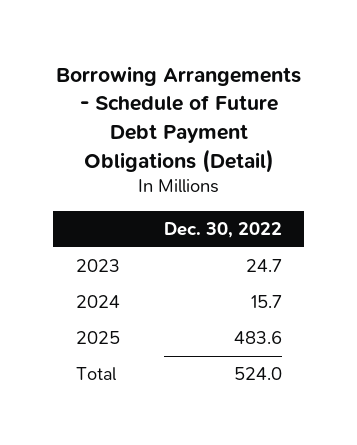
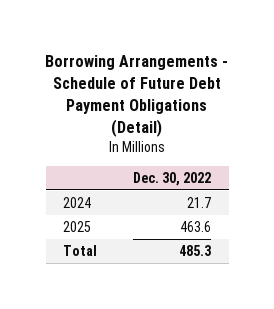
[75,259,120,273] 2023 -> none
[250,295,282,309] 15.7 -> [186,196,211,208] 21.7
[233,331,282,345] 483.6 -> [179,220,211,232] 463.6
[233,367,282,381] 524.0 -> [178,244,211,256] 485.3

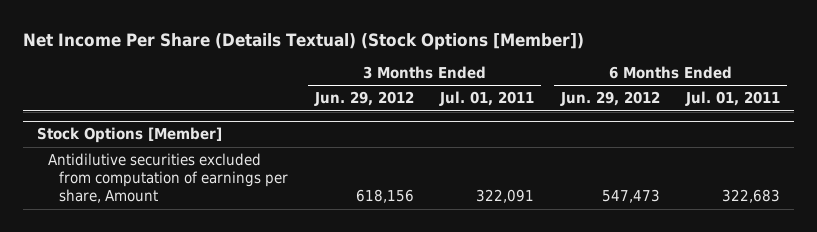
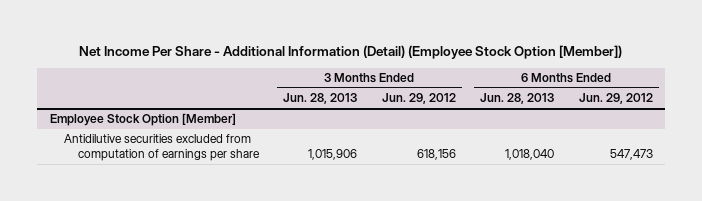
[23,32,585,50] Net Income Per Share (Details Textual) (Stock Options [Member]) -> [79,44,623,59] Net Income Per Share - Additional Information (Detail) (Employee Stock Option [Member])
[439,91,535,107] Jul. 01, 2011 -> none
[685,91,781,107] Jul. 01, 2011 -> none
none -> [283,93,358,105] Jun. 28, 2013
none -> [480,93,555,105] Jun. 28, 2013
[36,127,222,144] Stock Options [Member] -> [49,113,236,127] Employee Stock Option [Member]
[48,152,289,204] Antidilutive securities excluded from computation of earnings per share, Amount -> [63,134,260,162] Antidilutive securities excluded from computation of earnings per share

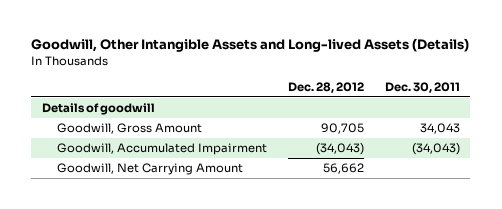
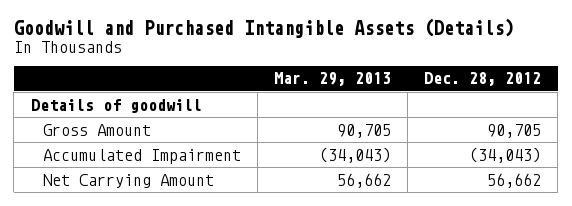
[31,38,470,53] Goodwill, Other Intangible Assets and Long-lived Assets (Details) -> [13,17,514,38] Goodwill and Purchased Intangible Assets (Details)
[384,81,460,93] Dec. 30, 2011 -> none
none -> [274,72,392,87] Mar. 29, 2013
[56,123,202,135] Goodwill, Gross Amount -> [42,123,151,136] Gross Amount
[56,143,267,156] Goodwill, Accumulated Impairment -> [42,148,241,164] Accumulated Impairment
[56,163,243,176] Goodwill, Net Carrying Amount -> [42,173,214,188] Net Carrying Amount

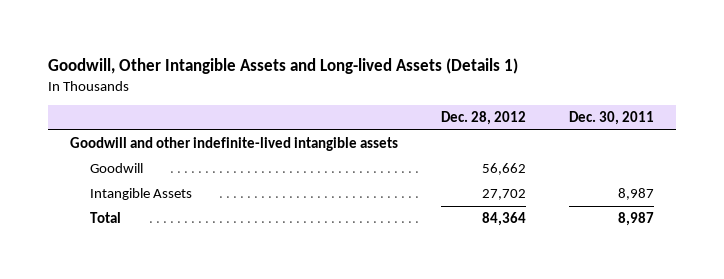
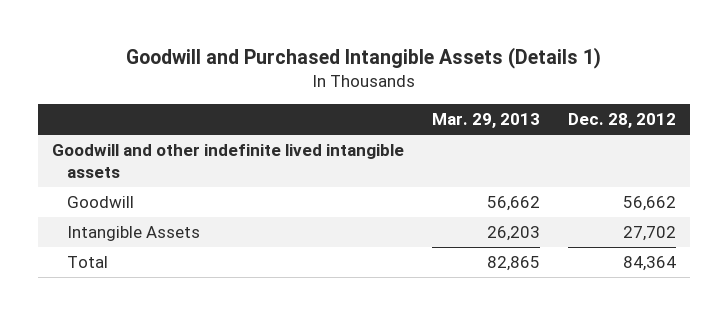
[48,57,519,74] Goodwill, Other Intangible Assets and Long-lived Assets (Details 1) -> [125,47,601,70] Goodwill and Purchased Intangible Assets (Details 1)
[569,111,655,126] Dec. 30, 2011 -> none
none -> [431,113,540,129] Mar. 29, 2013
[69,137,398,152] Goodwill and other indefinite-lived intangible assets -> [51,144,404,178] Goodwill and other indefinite lived intangible assets

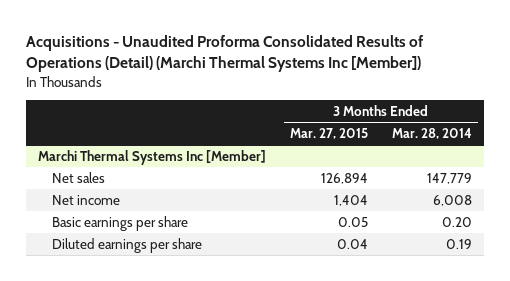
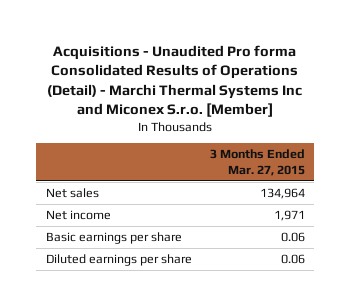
[26,35,424,73] Acquisitions - Unaudited Proforma Consolidated Results of Operations (Detail) (Marchi Thermal Systems Inc [Member]) -> [47,44,303,118] Acquisitions - Unaudited Pro forma Consolidated Results of Operations (Detail) - Marchi Thermal Systems Inc and Miconex S.r.o. [Member]
[391,127,472,139] Mar. 28, 2014 -> none
[37,149,266,165] Marchi Thermal Systems Inc [Member] -> none
[320,172,368,184] 126,894 -> [260,188,306,200] 134,964
[333,194,368,206] 1,404 -> [274,210,306,222] 1,971
[337,216,368,227] 0.05 -> [281,232,306,243] 0.06
[336,238,368,249] 0.04 -> [281,254,306,265] 0.06

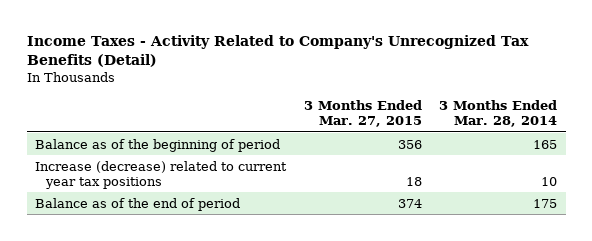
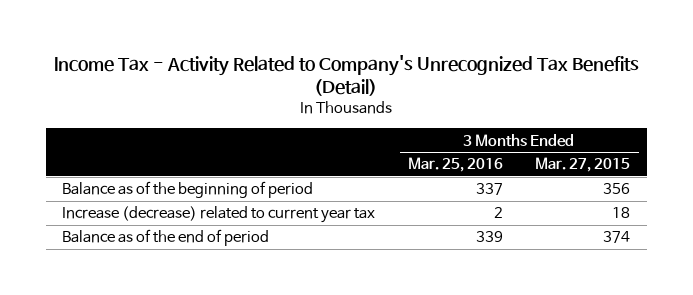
[26,35,529,68] Income Taxes - Activity Related to Company's Unrecognized Tax Benefits (Detail) -> [54,54,640,96] Income Tax - Activity Related to Company's Unrecognized Tax Benefits (Detail)
[438,99,557,127] 3 Months Ended Mar. 28, 2014 -> none
none -> [407,157,503,173] Mar. 25, 2016
[35,160,288,189] Increase (decrease) related to current year tax positions -> [62,206,376,224] Increase (decrease) related to current year tax

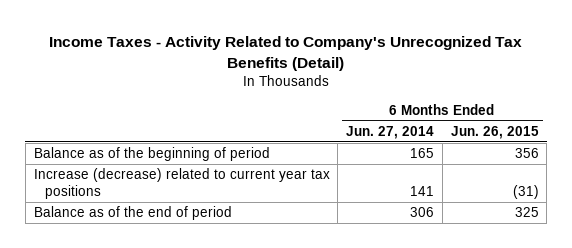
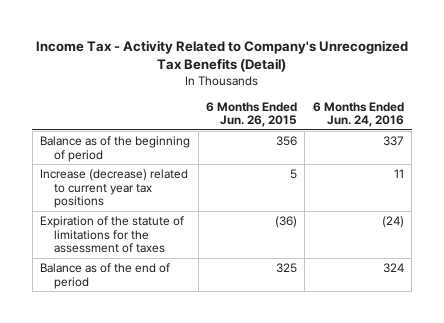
[49,35,523,71] Income Taxes - Activity Related to Company's Unrecognized Tax Benefits (Detail) -> [35,39,408,72] Income Tax - Activity Related to Company's Unrecognized Tax Benefits (Detail)
[346,125,435,139] Jun. 27, 2014 -> none
none -> [312,101,404,128] 6 Months Ended Jun. 24, 2016
[512,185,539,200] (31) -> [289,169,297,180] 5
none -> [40,216,185,254] Expiration of the statute of limitations for the assessment of taxes

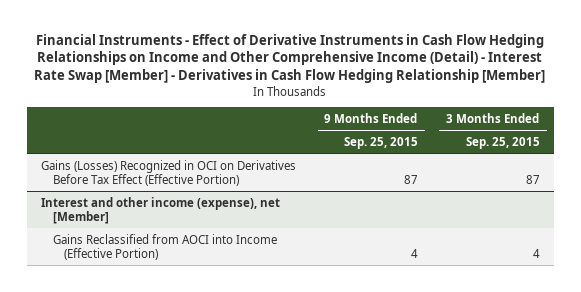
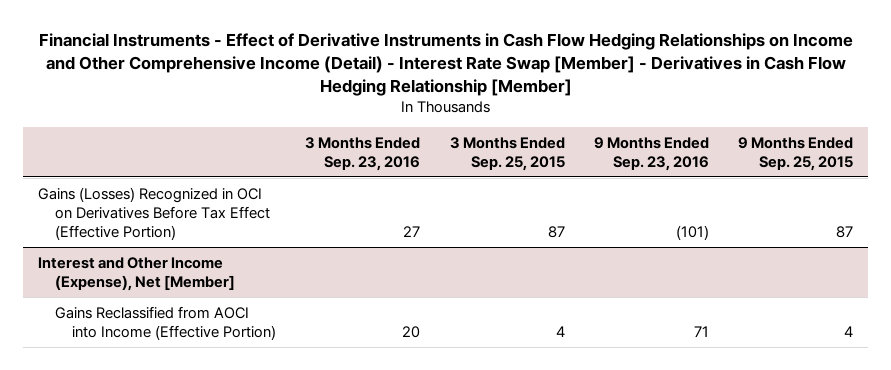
none -> [305,136,421,171] 3 Months Ended Sep. 23, 2016
none -> [594,136,710,171] 9 Months Ended Sep. 23, 2016
[41,196,281,224] Interest and other income (expense), net [Member] -> [37,256,235,291] Interest and Other Income (Expense), Net [Member]

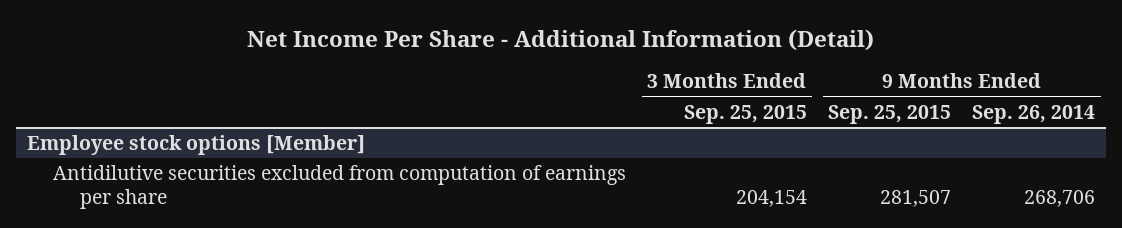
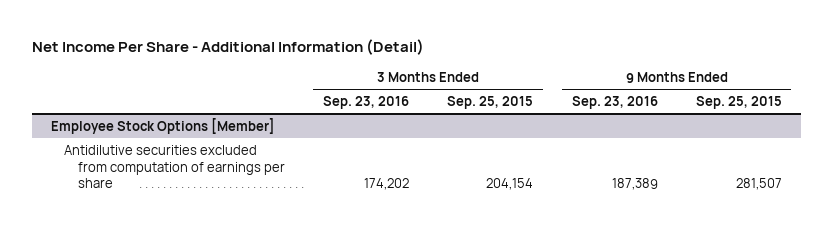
[972,104,1096,124] Sep. 26, 2014 -> none
none -> [323,96,410,110] Sep. 23, 2016
none -> [571,96,658,110] Sep. 23, 2016
[26,135,365,156] Employee stock options [Member] -> [50,117,275,134] Employee Stock Options [Member]

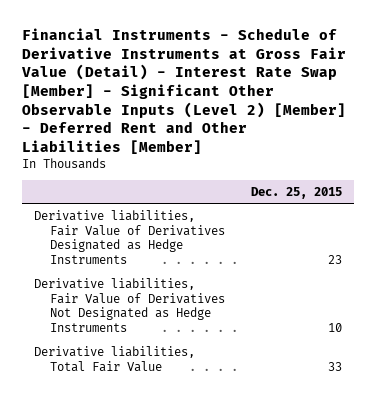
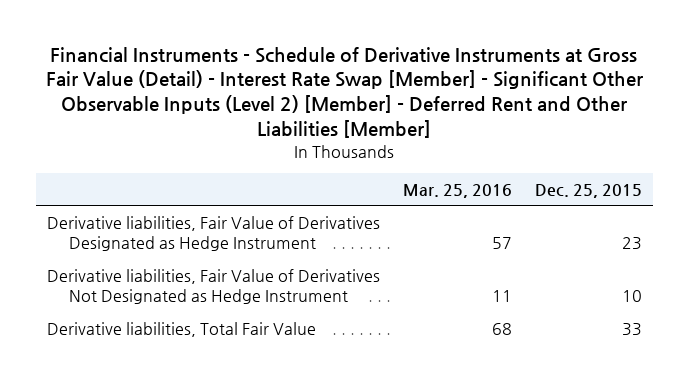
none -> [402,183,512,198] Mar. 25, 2016
[34,209,226,265] Derivative liabilities, Fair Value of Derivatives Designated as Hedge Instruments -> [47,215,381,252] Derivative liabilities, Fair Value of Derivatives Designated as Hedge Instrument
[34,277,226,333] Derivative liabilities, Fair Value of Derivatives Not Designated as Hedge Instruments -> [47,268,381,305] Derivative liabilities, Fair Value of Derivatives Not Designated as Hedge Instrument

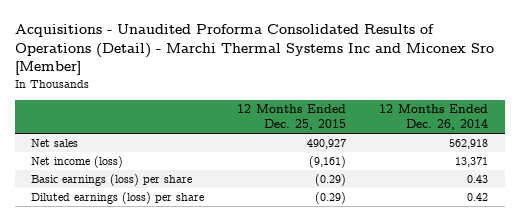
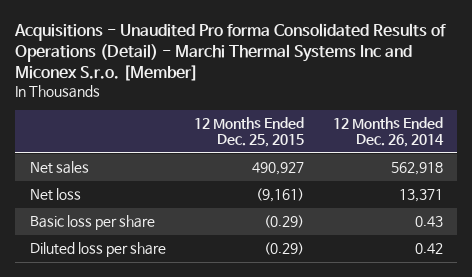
[14,23,494,76] Acquisitions - Unaudited Proforma Consolidated Results of Operations (Detail) - Marchi Thermal Systems Inc and Miconex Sro [Member] -> [14,23,447,81] Acquisitions - Unaudited Pro forma Consolidated Results of Operations (Detail) - Marchi Thermal Systems Inc and Miconex S.r.o. [Member]
[31,156,124,169] Net income (loss) -> [29,188,81,202] Net loss
[31,174,193,187] Basic earnings (loss) per share -> [29,215,155,231] Basic loss per share
[31,192,205,205] Diluted earnings (loss) per share -> [29,242,166,258] Diluted loss per share

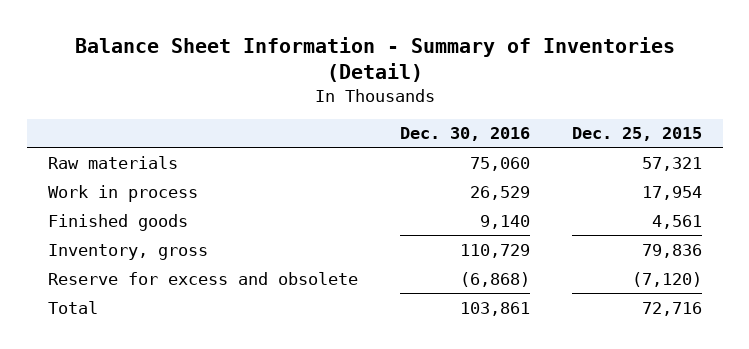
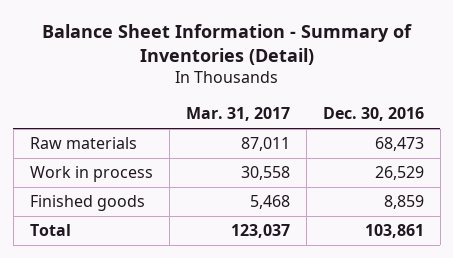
[571,127,702,142] Dec. 25, 2015 -> none
none -> [185,107,290,122] Mar. 31, 2017
[469,156,530,171] 75,060 -> [374,137,424,152] 68,473
[47,243,208,260] Inventory, gross -> none
[47,271,358,285] Reserve for excess and obsolete -> none
[479,214,530,229] 9,140 -> [383,195,424,210] 8,859

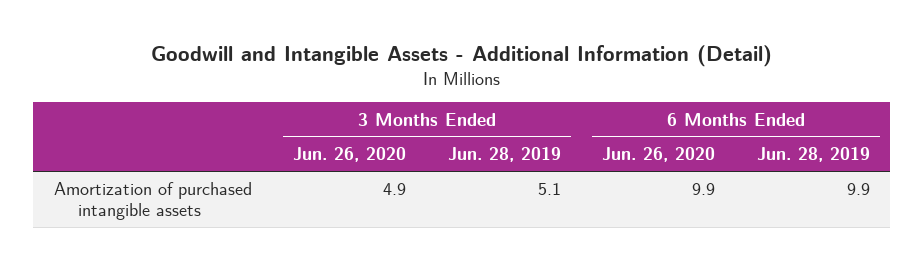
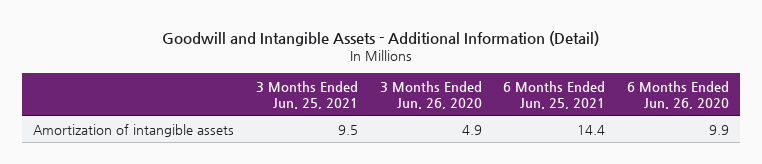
[447,147,561,163] Jun. 28, 2019 -> none
[756,147,870,163] Jun. 28, 2019 -> none
none -> [255,81,358,109] 3 Months Ended Jun. 25, 2021
none -> [503,81,606,109] 6 Months Ended Jun. 25, 2021
[54,182,253,221] Amortization of purchased intangible assets -> [33,123,235,137] Amortization of intangible assets

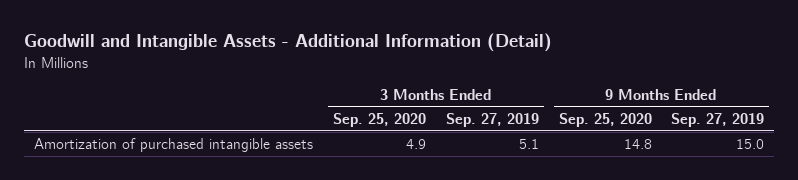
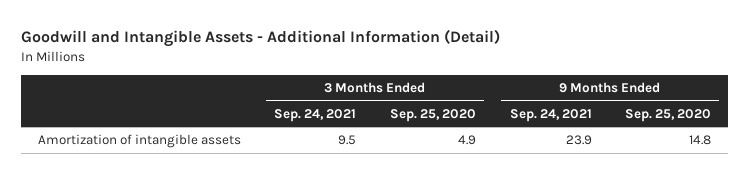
[445,112,539,127] Sep. 27, 2019 -> none
[671,112,765,127] Sep. 27, 2019 -> none
none -> [274,108,357,122] Sep. 24, 2021
none -> [509,108,592,122] Sep. 24, 2021
[33,138,313,153] Amortization of purchased intangible assets -> [37,134,241,149] Amortization of intangible assets

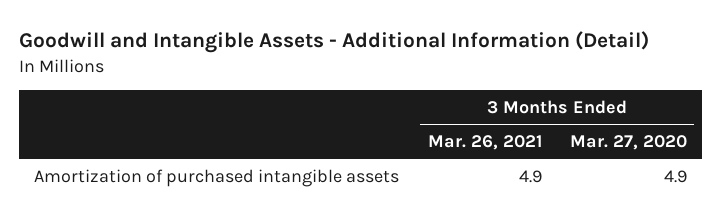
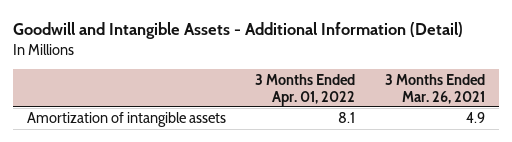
[570,134,688,150] Mar. 27, 2020 -> none
none -> [255,73,356,106] 3 Months Ended Apr. 01, 2022
[33,168,399,187] Amortization of purchased intangible assets -> [27,112,227,128] Amortization of intangible assets

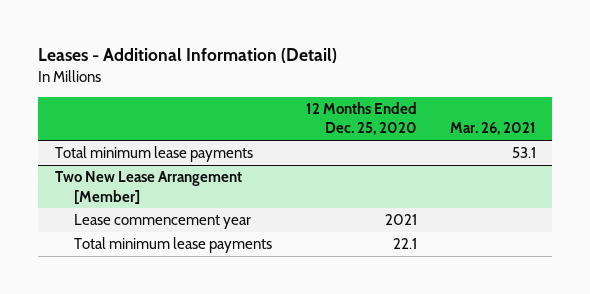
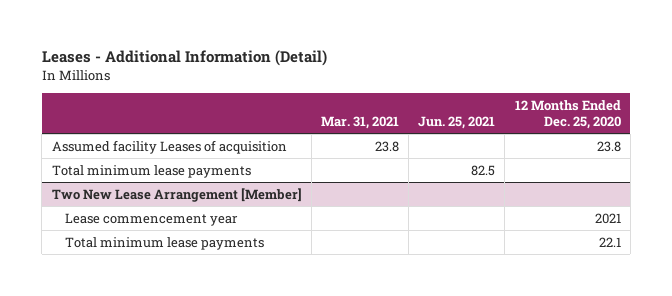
[449,122,536,136] Mar. 26, 2021 -> none
none -> [320,115,399,129] Mar. 31, 2021
none -> [418,115,496,129] Jun. 25, 2021
none -> [51,139,287,154] Assumed facility Leases of acquisition

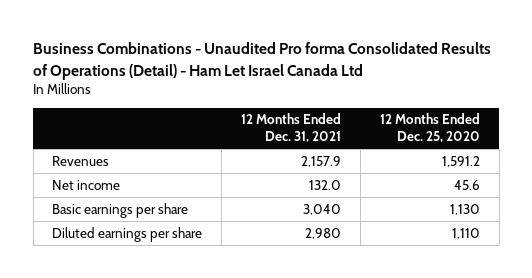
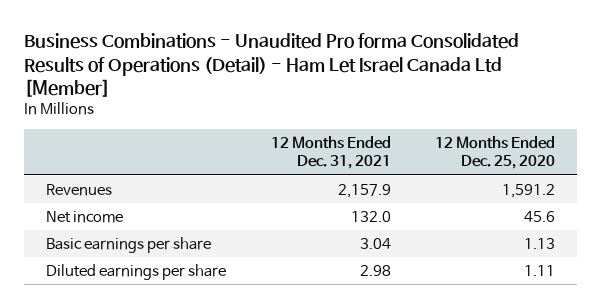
[33,42,492,80] Business Combinations - Unaudited Pro forma Consolidated Results of Operations (Detail) - Ham Let Israel Canada Ltd -> [24,33,520,98] Business Combinations - Unaudited Pro forma Consolidated Results of Operations (Detail) - Ham Let Israel Canada Ltd [Member]
[303,203,342,215] 3,040 -> [359,238,391,250] 3.04
[449,203,480,215] 1,130 -> [524,238,556,250] 1.13
[305,227,342,239] 2,980 -> [359,265,391,277] 2.98
[451,227,480,239] 1,110 -> [524,265,556,277] 1.11

